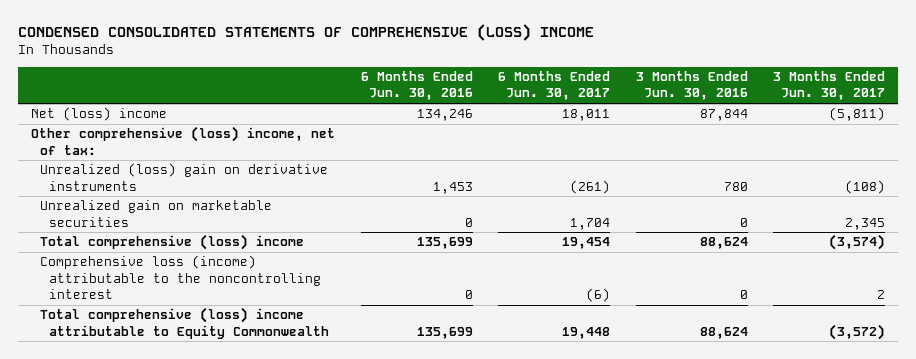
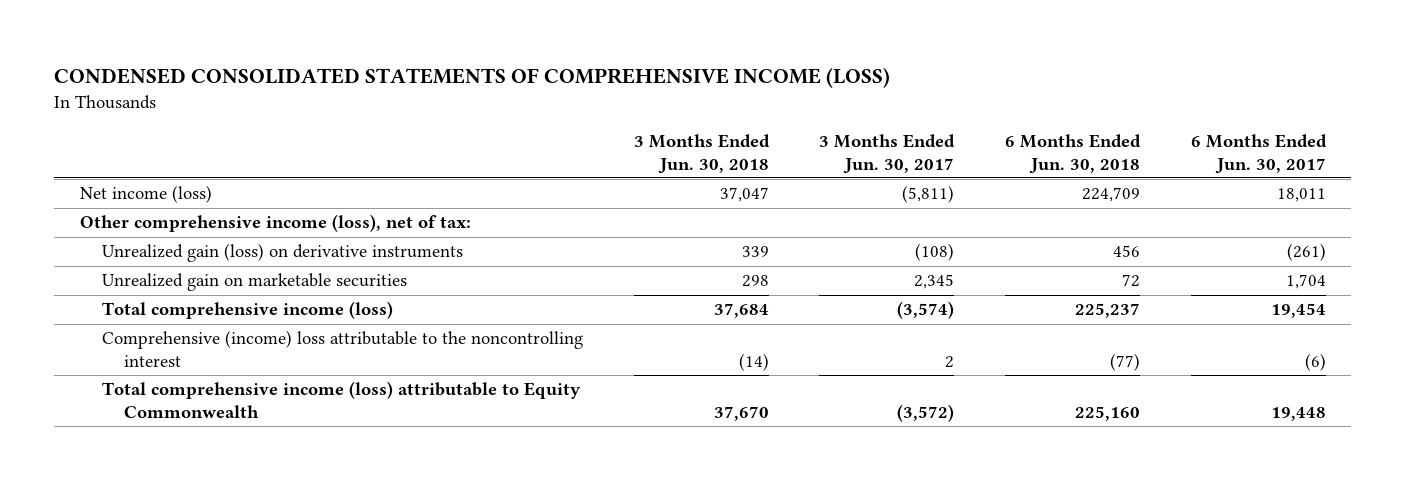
[18,24,595,42] CONDENSED CONSOLIDATED STATEMENTS OF COMPREHENSIVE (LOSS) INCOME -> [54,67,891,89] CONDENSED CONSOLIDATED STATEMENTS OF COMPREHENSIVE INCOME (LOSS)
[360,71,473,101] 6 Months Ended Jun. 30, 2016 -> none
[635,71,748,101] 3 Months Ended Jun. 30, 2016 -> none
none -> [633,134,770,174] 3 Months Ended Jun. 30, 2018
none -> [1004,134,1141,174] 6 Months Ended Jun. 30, 2018
[30,107,167,122] Net (loss) income -> [79,185,212,204] Net income (loss)
[30,126,335,155] Other comprehensive (loss) income, net of tax: -> [79,214,471,233] Other comprehensive income (loss), net of tax:
[40,163,329,191] Unrealized (loss) gain on derivative instruments -> [101,243,463,263] Unrealized gain (loss) on derivative instruments
[40,234,305,251] Total comprehensive (loss) income -> [101,301,393,320] Total comprehensive income (loss)
[40,255,322,299] Comprehensive loss (income) attributable to the noncontrolling interest -> [101,330,583,367] Comprehensive (income) loss attributable to the noncontrolling interest
[40,307,330,339] Total comprehensive (loss) income attributable to Equity Commonwealth -> [101,381,581,418] Total comprehensive income (loss) attributable to Equity Commonwealth

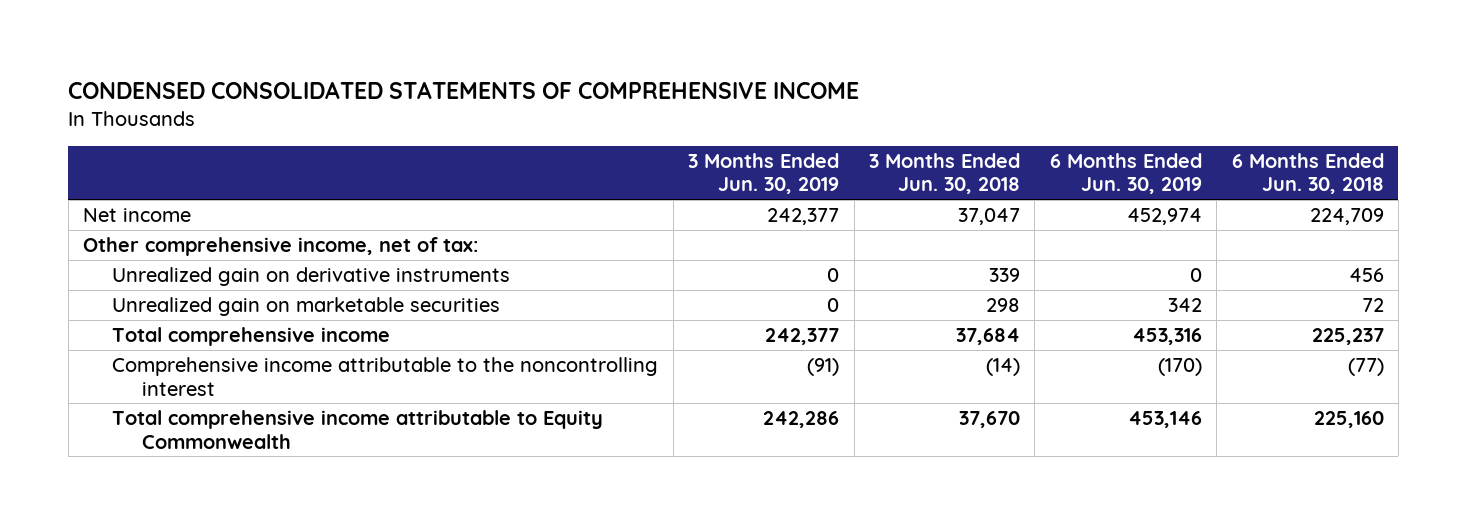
[54,67,891,89] CONDENSED CONSOLIDATED STATEMENTS OF COMPREHENSIVE INCOME (LOSS) -> [68,81,860,100] CONDENSED CONSOLIDATED STATEMENTS OF COMPREHENSIVE INCOME
[819,134,956,174] 3 Months Ended Jun. 30, 2017 -> none
[1190,134,1327,174] 6 Months Ended Jun. 30, 2017 -> none
none -> [688,152,840,195] 3 Months Ended Jun. 30, 2019
none -> [1049,152,1202,195] 6 Months Ended Jun. 30, 2019
[79,185,212,204] Net income (loss) -> [83,207,192,222] Net income
[79,214,471,233] Other comprehensive income (loss), net of tax: -> [83,236,479,256] Other comprehensive income, net of tax:
[101,243,463,263] Unrealized gain (loss) on derivative instruments -> [112,266,511,286] Unrealized gain on derivative instruments
[101,301,393,320] Total comprehensive income (loss) -> [112,326,391,346] Total comprehensive income
[101,330,583,367] Comprehensive (income) loss attributable to the noncontrolling interest -> [112,356,659,396] Comprehensive income attributable to the noncontrolling interest
[101,381,581,418] Total comprehensive income (loss) attributable to Equity Commonwealth -> [112,409,604,449] Total comprehensive income attributable to Equity Commonwealth

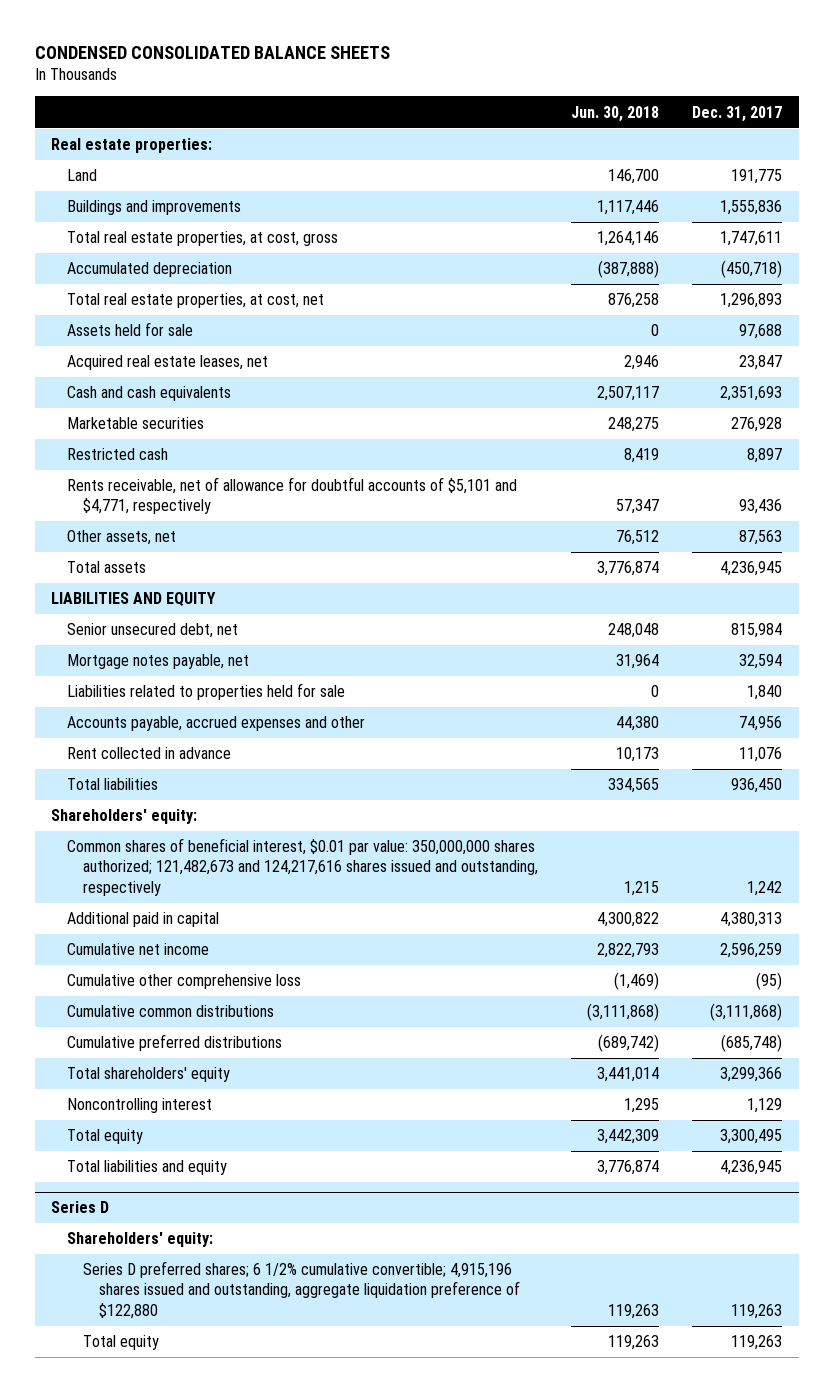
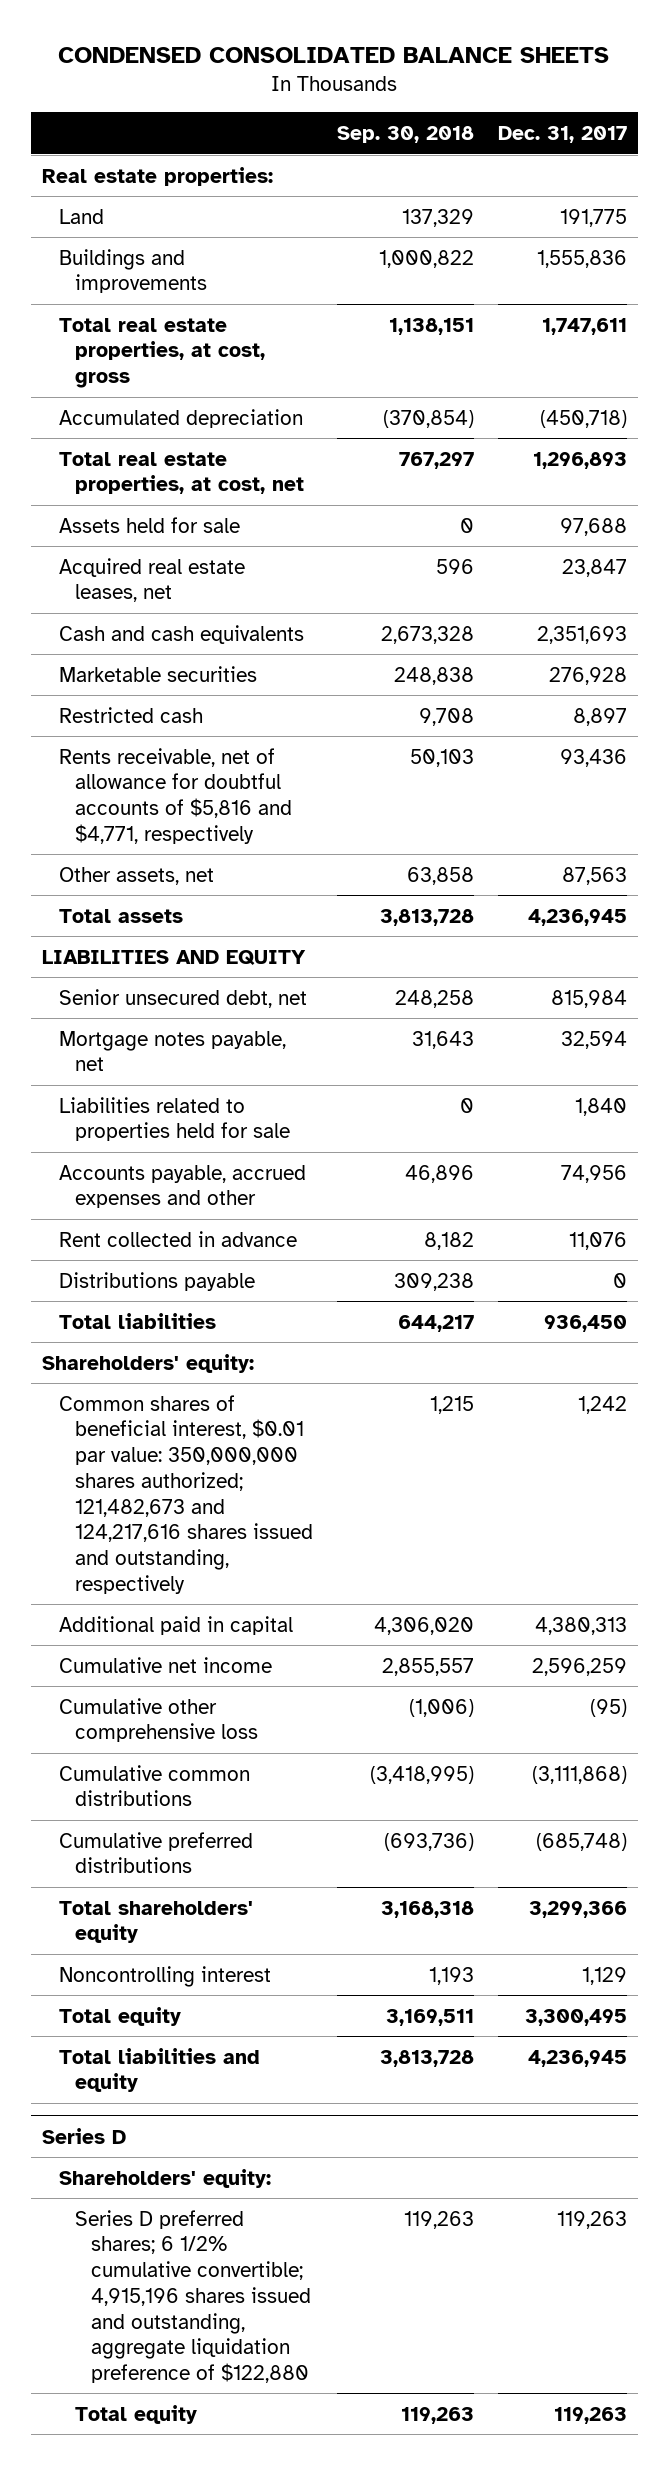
[571,105,660,122] Jun. 30, 2018 -> none
none -> [336,126,474,144] Sep. 30, 2018
[67,477,518,515] Rents receivable, net of allowance for doubtful accounts of $5,101 and $4,771, respectively -> [58,747,292,844] Rents receivable, net of allowance for doubtful accounts of $5,816 and $4,771, respectively
none -> [58,1271,255,1291] Distributions payable

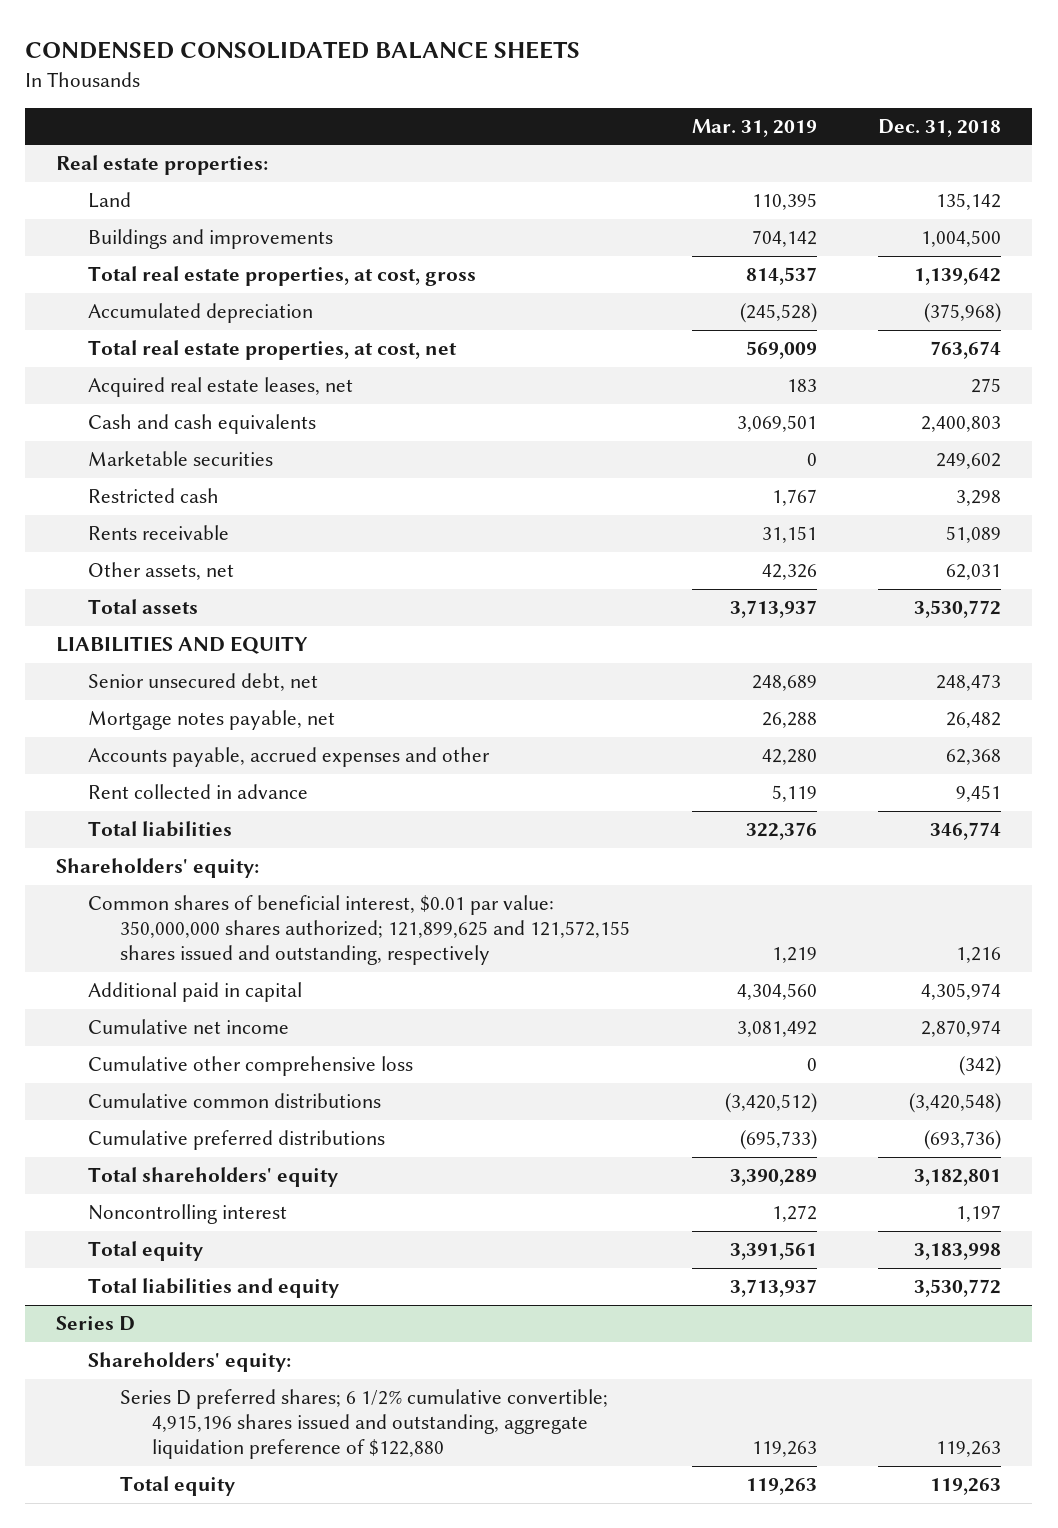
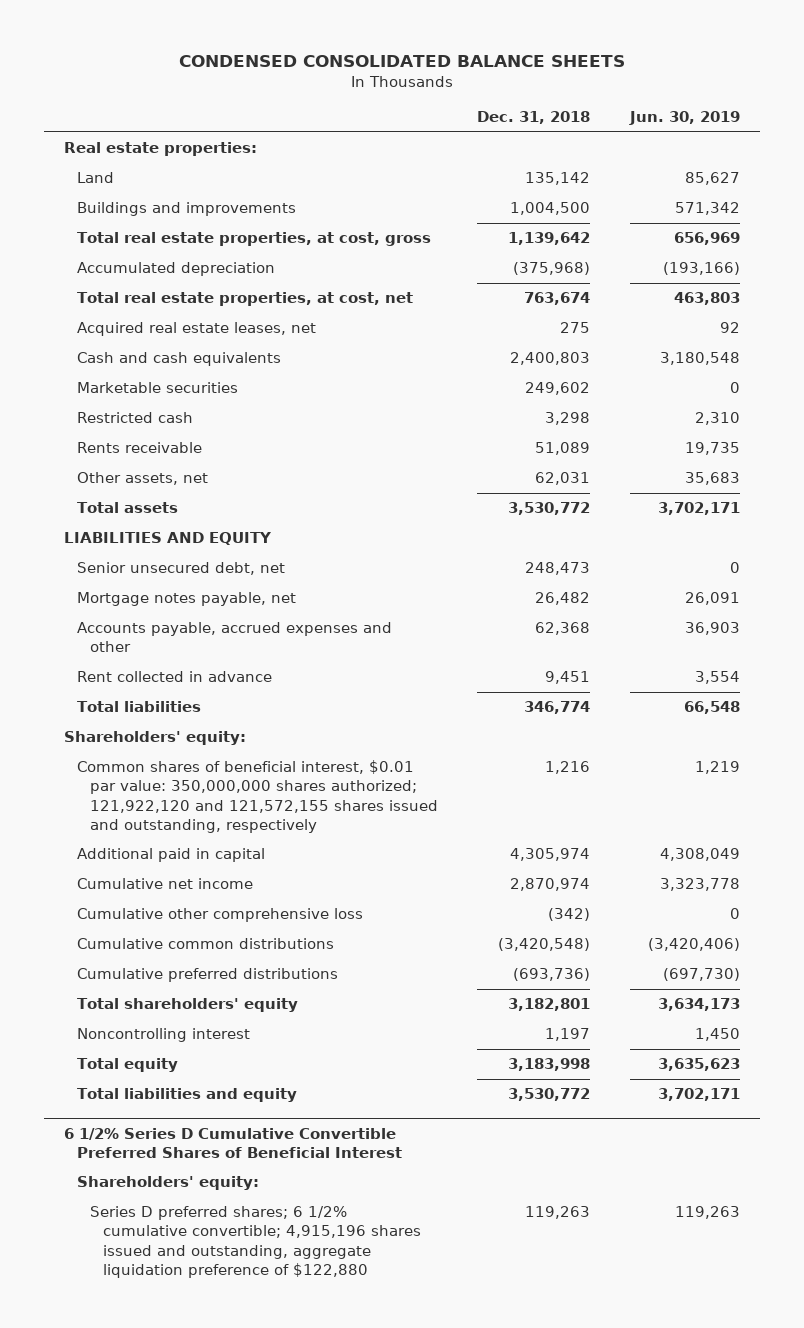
[691,118,817,137] Mar. 31, 2019 -> none
none -> [629,111,741,126] Jun. 30, 2019
[88,895,631,966] Common shares of beneficial interest, $0.01 par value: 350,000,000 shares authorized; 121,899,625 and 121,572,155 shares issued and outstanding, respectively -> [76,760,438,833] Common shares of beneficial interest, $0.01 par value: 350,000,000 shares authorized; 121,922,120 and 121,572,155 shares issued and outstanding, respectively
[56,1316,136,1332] Series D -> [63,1127,402,1158] 6 1/2% Series D Cumulative Convertible Preferred Shares of Beneficial Interest
[120,1476,236,1497] Total equity -> none

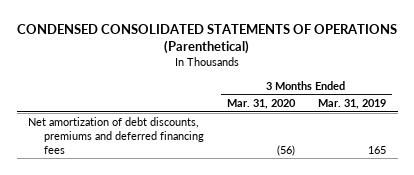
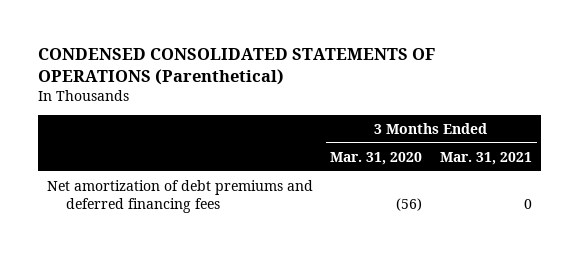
[317,99,386,110] Mar. 31, 2019 -> none
none -> [440,151,533,165] Mar. 31, 2021
[28,116,204,154] Net amortization of debt discounts, premiums and deferred financing fees -> [46,180,313,213] Net amortization of debt premiums and deferred financing fees

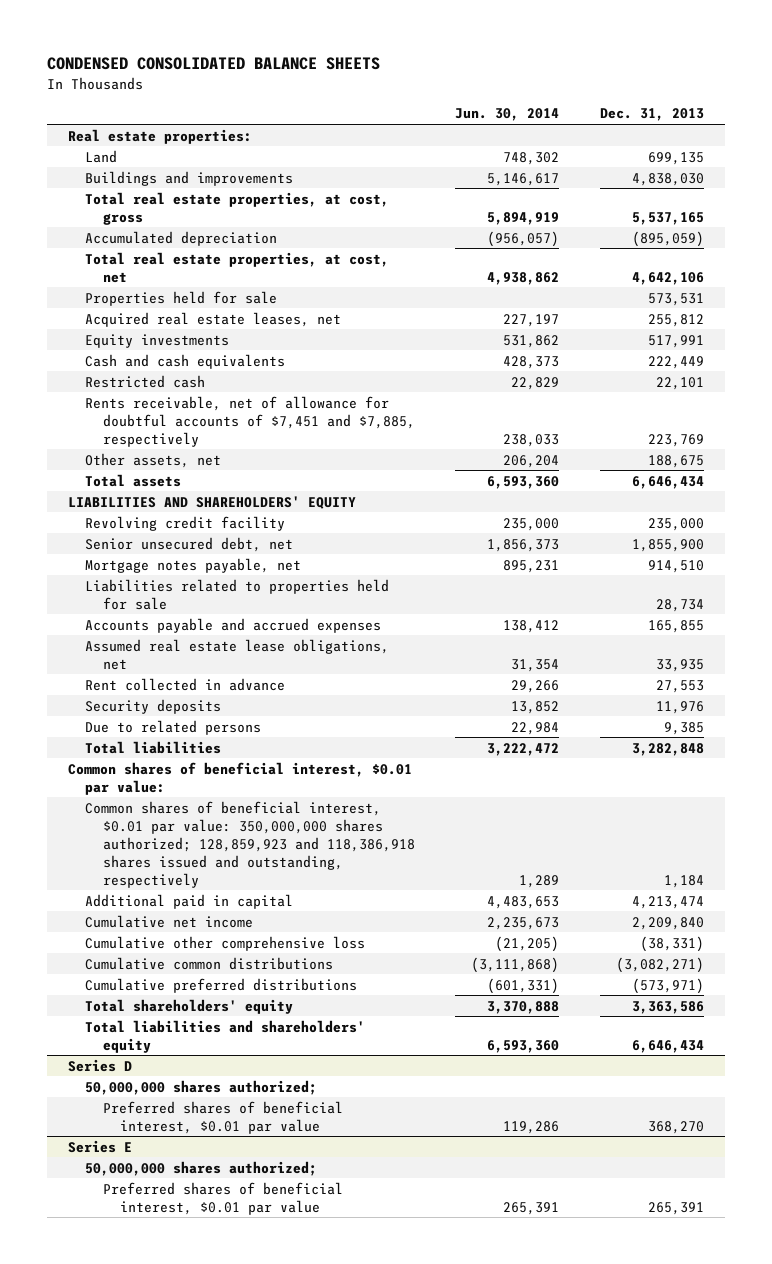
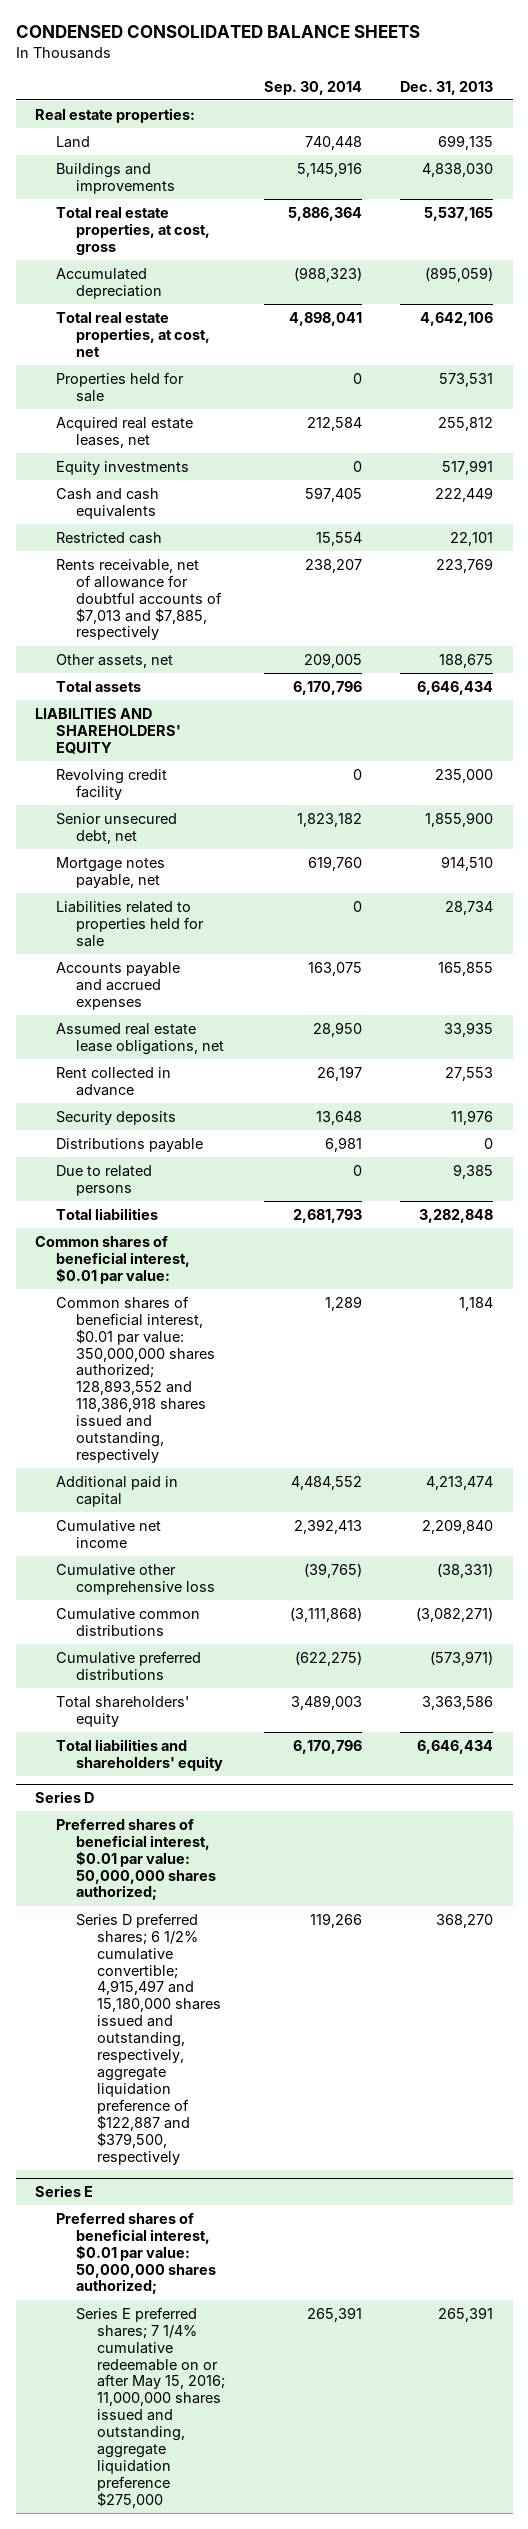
[455,108,560,122] Jun. 30, 2014 -> none
none -> [263,80,362,95] Sep. 30, 2014
[85,395,415,447] Rents receivable, net of allowance for doubtful accounts of $7,451 and $7,885, respectively -> [55,558,223,641] Rents receivable, net of allowance for doubtful accounts of $7,013 and $7,885, respectively
none -> [55,1137,203,1152] Distributions payable
[85,800,415,888] Common shares of beneficial interest, $0.01 par value: 350,000,000 shares authorized; 128,859,923 and 118,386,918 shares issued and outstanding, respectively -> [55,1295,216,1464] Common shares of beneficial interest, $0.01 par value: 350,000,000 shares authorized; 128,893,552 and 118,386,918 shares issued and outstanding, respectively
[85,1079,318,1095] 50,000,000 shares authorized; -> none
none -> [55,1818,217,1901] Preferred shares of beneficial interest, $0.01 par value: 50,000,000 shares authorized;
[102,1100,343,1134] Preferred shares of beneficial interest, $0.01 par value -> [76,1912,222,2165] Series D preferred shares; 6 1/2% cumulative convertible; 4,915,497 and 15,180,000 shares issued and outstanding, respectively, aggregate liquidation preference of $122,887 and $379,500, respectively
[85,1160,318,1176] 50,000,000 shares authorized; -> none
none -> [55,2212,217,2295] Preferred shares of beneficial interest, $0.01 par value: 50,000,000 shares authorized;
[102,1181,343,1215] Preferred shares of beneficial interest, $0.01 par value -> [76,2306,226,2508] Series E preferred shares; 7 1/4% cumulative redeemable on or after May 15, 2016; 11,000,000 shares issued and outstanding, aggregate liquidation preference $275,000

